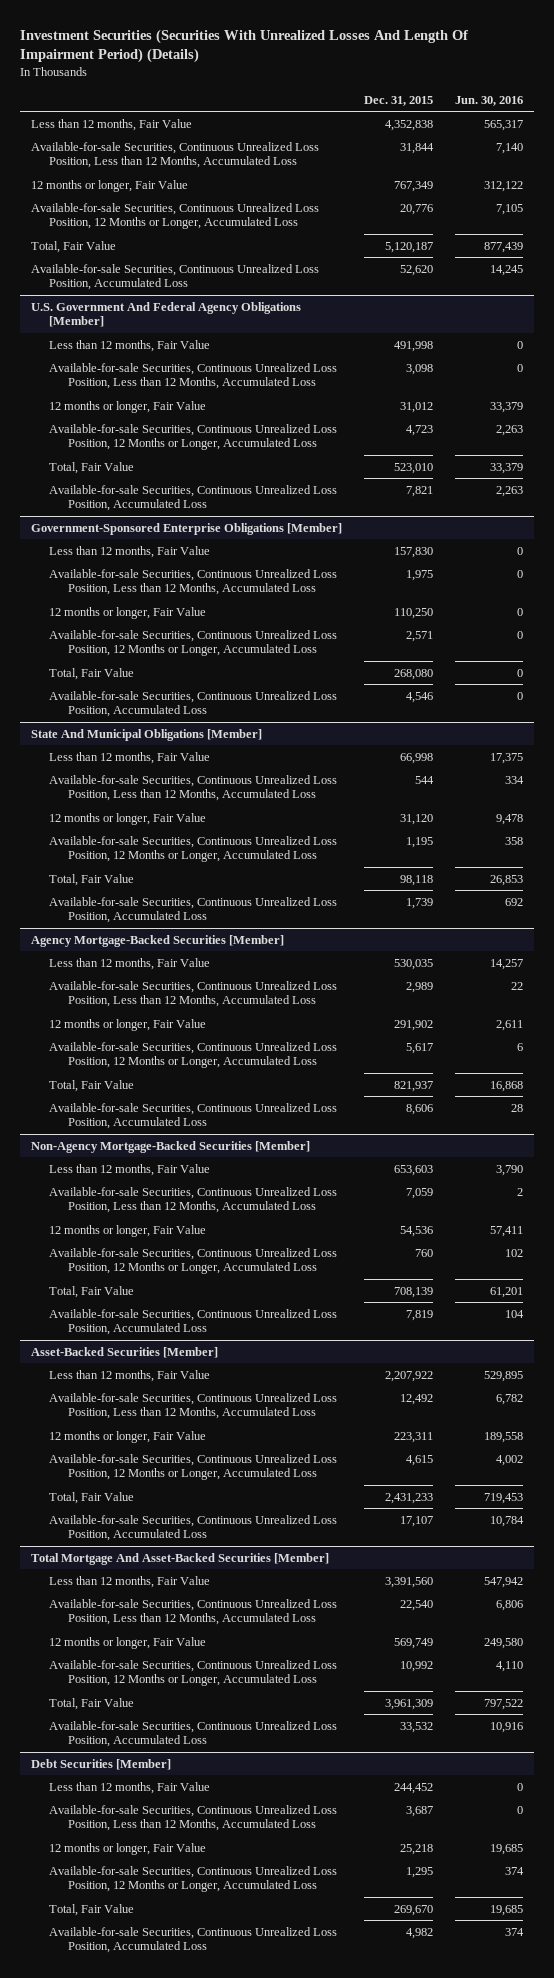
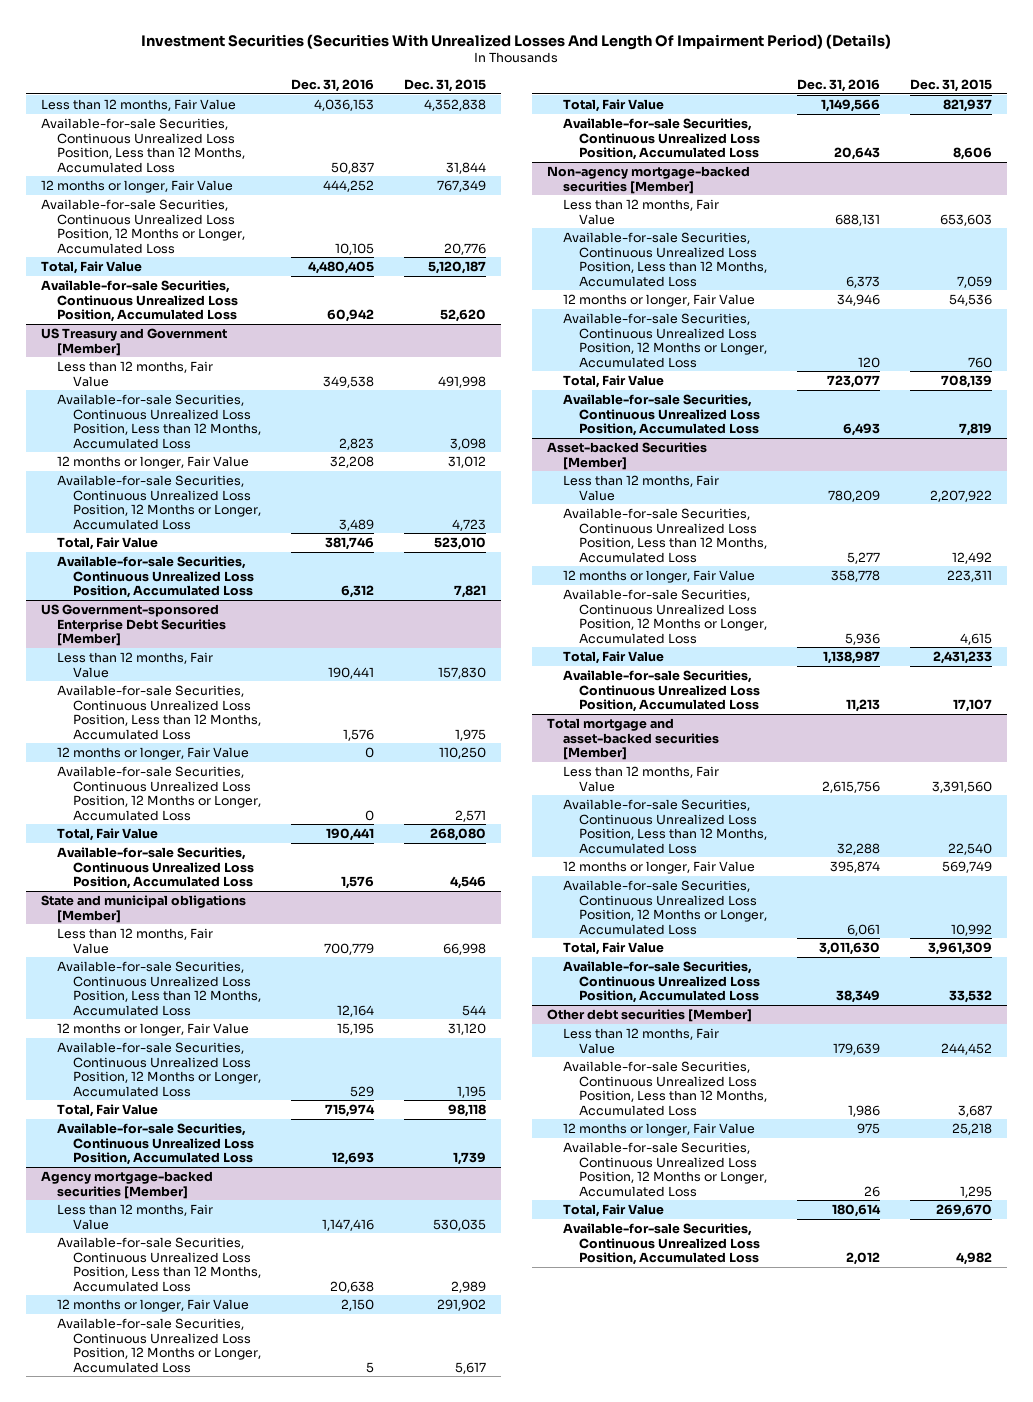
[455,95,524,106] Jun. 30, 2016 -> none
none -> [291,78,375,92] Dec. 31, 2016
[31,301,302,328] U.S. Government And Federal Agency Obligations [Member] -> [41,327,228,356] US Treasury and Government [Member]
[31,522,343,535] Government-Sponsored Enterprise Obligations [Member] -> [41,603,227,647] US Government-sponsored Enterprise Debt Securities [Member]
[31,728,263,741] State And Municipal Obligations [Member] -> [41,894,247,923] State and municipal obligations [Member]
[31,934,285,947] Agency Mortgage-Backed Securities [Member] -> [41,1170,214,1199] Agency mortgage-backed securities [Member]
[31,1140,311,1153] Non-Agency Mortgage-Backed Securities [Member] -> [547,165,751,194] Non-agency mortgage-backed securities [Member]
[31,1346,219,1358] Asset-Backed Securities [Member] -> [547,441,708,470] Asset-backed Securities [Member]
[31,1552,330,1565] Total Mortgage And Asset-Backed Securities [Member] -> [547,717,720,761] Total mortgage and asset-backed securities [Member]
[31,1758,172,1770] Debt Securities [Member] -> [547,1008,753,1022] Other debt securities [Member]

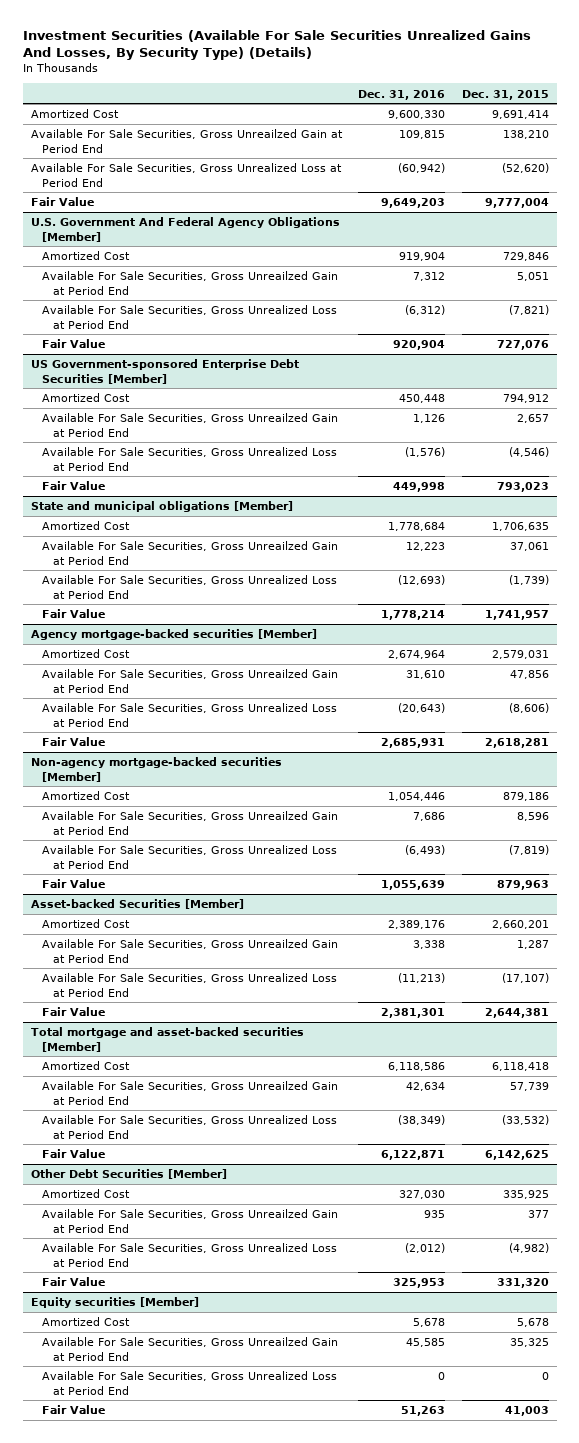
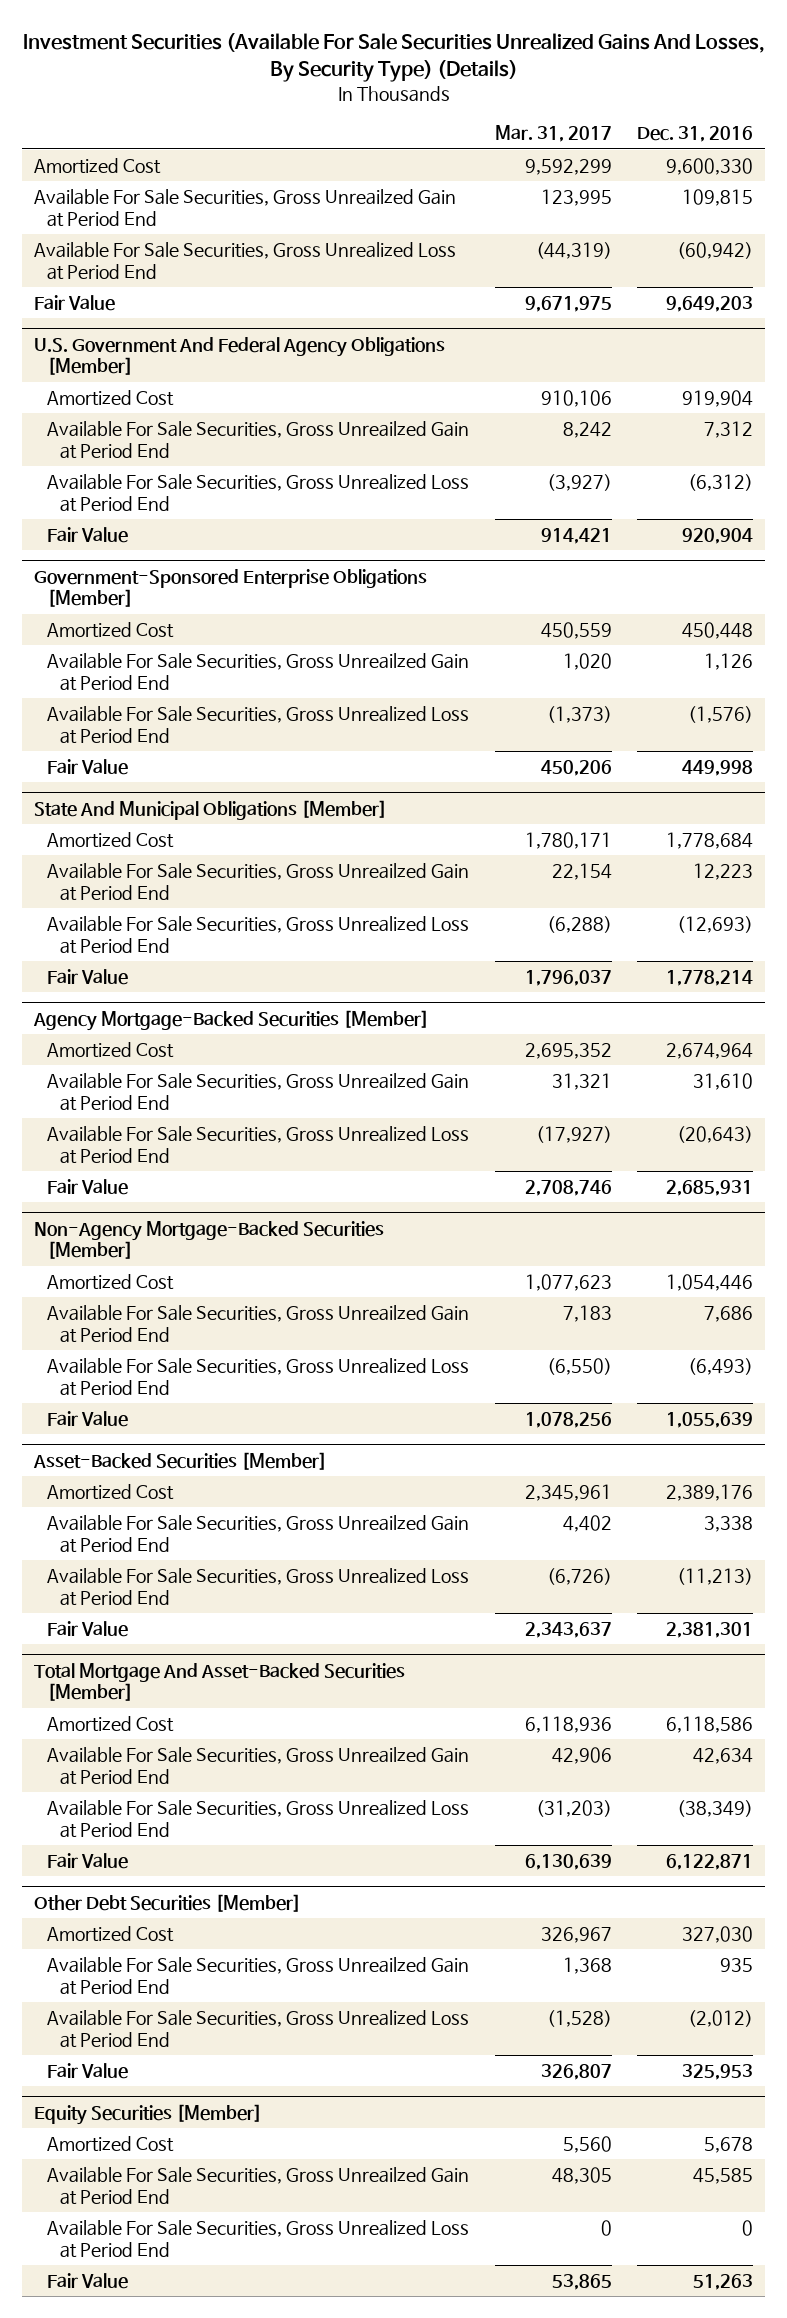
[461,89,549,100] Dec. 31, 2015 -> none
none -> [494,125,612,143] Mar. 31, 2017
[30,359,299,384] US Government-sponsored Enterprise Debt Securities [Member] -> [34,568,428,608] Government-Sponsored Enterprise Obligations [Member]
[30,501,293,513] State and municipal obligations [Member] -> [34,799,388,820] State And Municipal Obligations [Member]
[30,629,317,641] Agency mortgage-backed securities [Member] -> [33,1009,430,1031] Agency Mortgage-Backed Securities [Member]
[30,757,282,782] Non-agency mortgage-backed securities [Member] -> [34,1220,385,1260] Non-Agency Mortgage-Backed Securities [Member]
[30,899,244,910] Asset-backed Securities [Member] -> [33,1451,328,1470] Asset-Backed Securities [Member]
[30,1027,304,1052] Total mortgage and asset-backed securities [Member] -> [34,1662,406,1702] Total Mortgage And Asset-Backed Securities [Member]
[30,1297,199,1309] Equity securities [Member] -> [34,2103,263,2125] Equity Securities [Member]

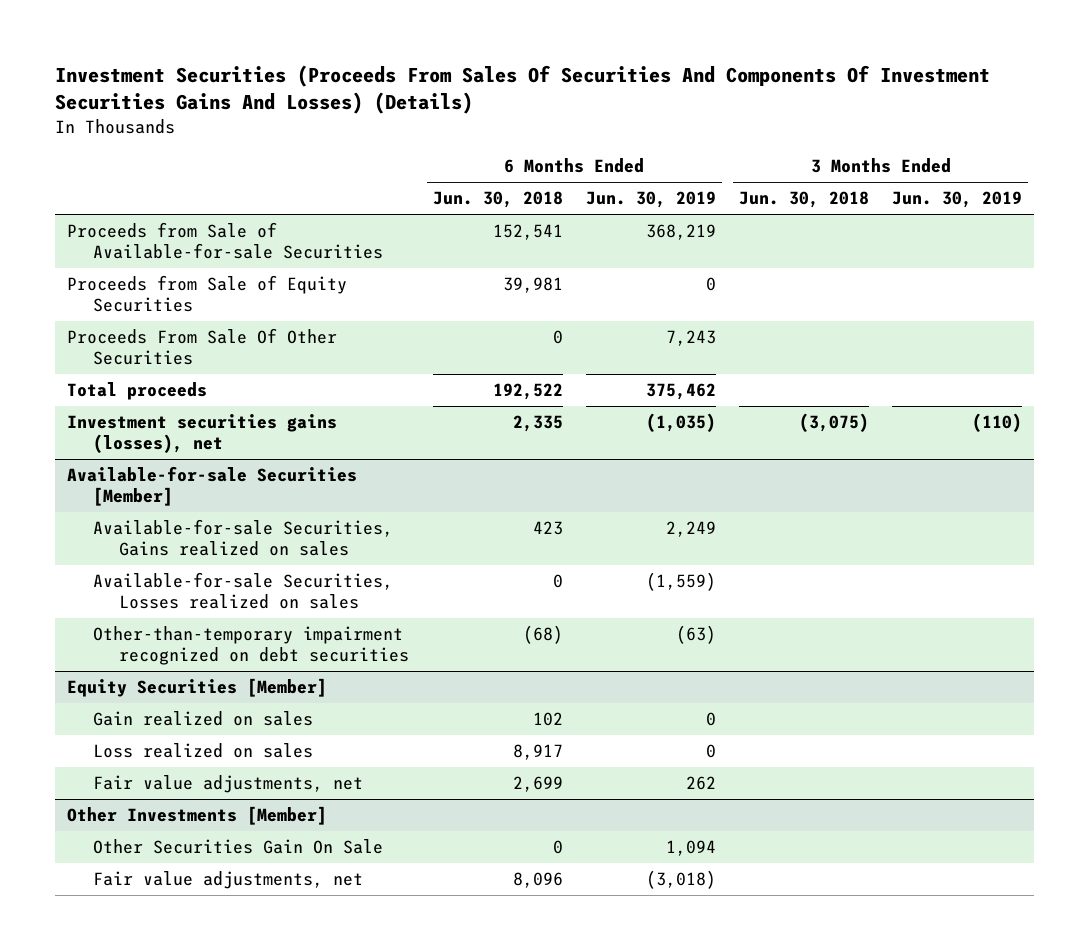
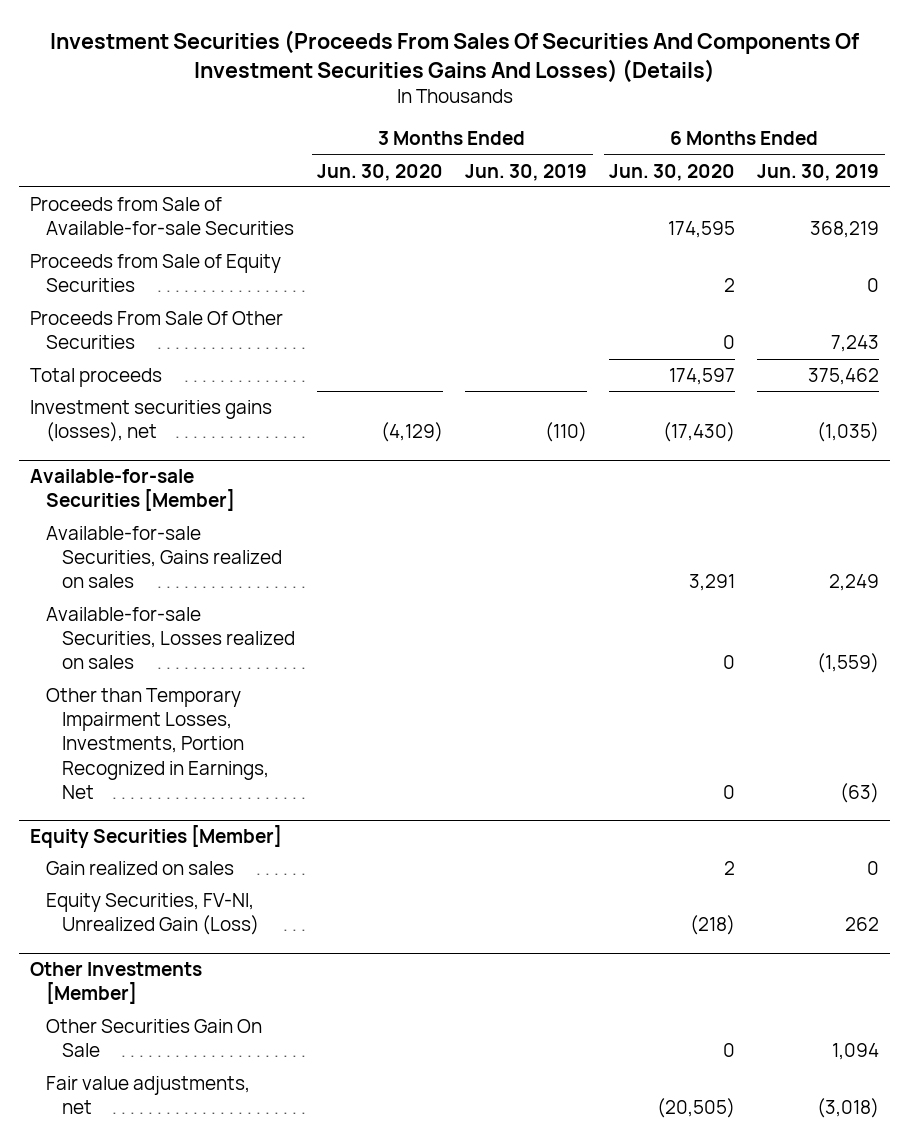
[432,191,563,209] Jun. 30, 2018 -> none
[739,191,870,209] Jun. 30, 2018 -> none
none -> [317,163,444,181] Jun. 30, 2020
none -> [609,163,736,181] Jun. 30, 2020
[93,626,410,665] Other-than-temporary impairment recognized on debt securities -> [46,688,270,799] Other than Temporary Impairment Losses, Investments, Portion Recognized in Earnings, Net
[93,743,314,759] Loss realized on sales -> none
[93,775,364,794] Fair value adjustments, net -> [46,893,260,936] Equity Securities, FV-NI, Unrealized Gain (Loss)

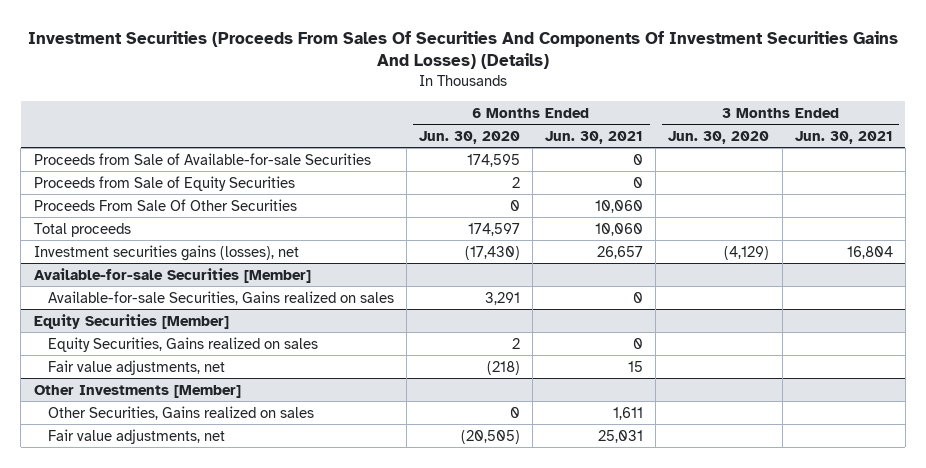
[465,163,588,181] Jun. 30, 2019 -> none
[757,163,880,181] Jun. 30, 2019 -> none
none -> [545,130,644,144] Jun. 30, 2021
none -> [794,130,893,144] Jun. 30, 2021
[46,607,296,670] Available-for-sale Securities, Losses realized on sales -> none
[46,688,270,799] Other than Temporary Impairment Losses, Investments, Portion Recognized in Earnings, Net -> none
[46,861,235,876] Gain realized on sales -> [47,336,318,352] Equity Securities, Gains realized on sales
[46,893,260,936] Equity Securities, FV-NI, Unrealized Gain (Loss) -> [47,359,225,375] Fair value adjustments, net
[46,1019,263,1058] Other Securities Gain On Sale -> [47,405,314,420] Other Securities, Gains realized on sales

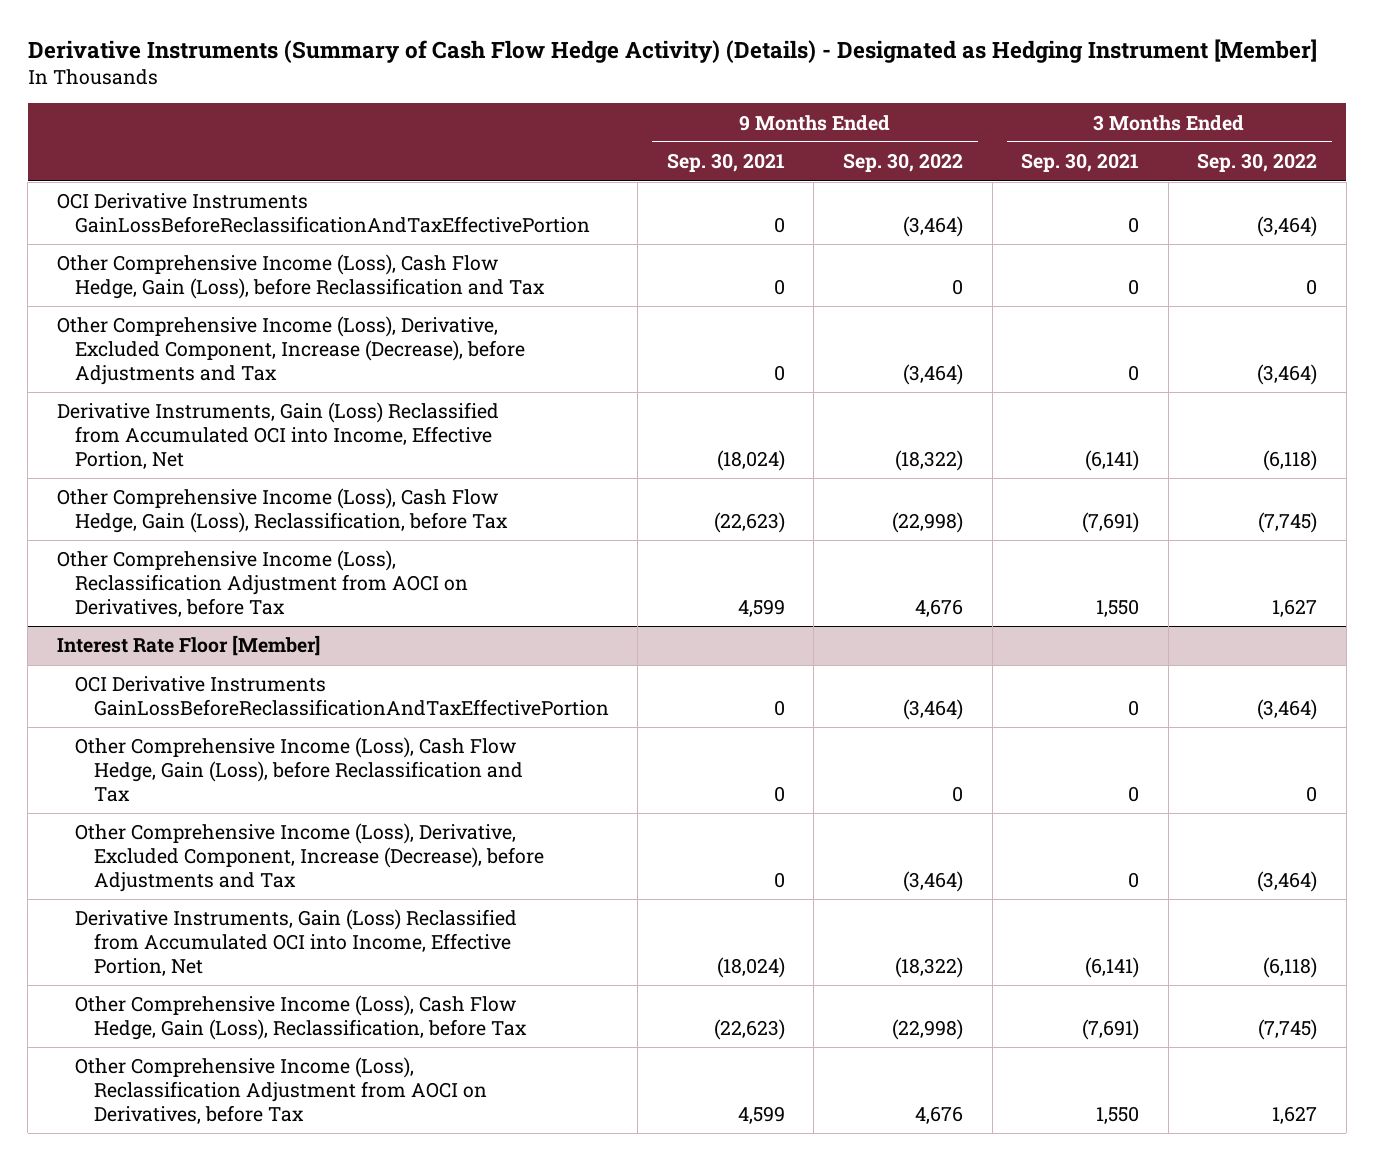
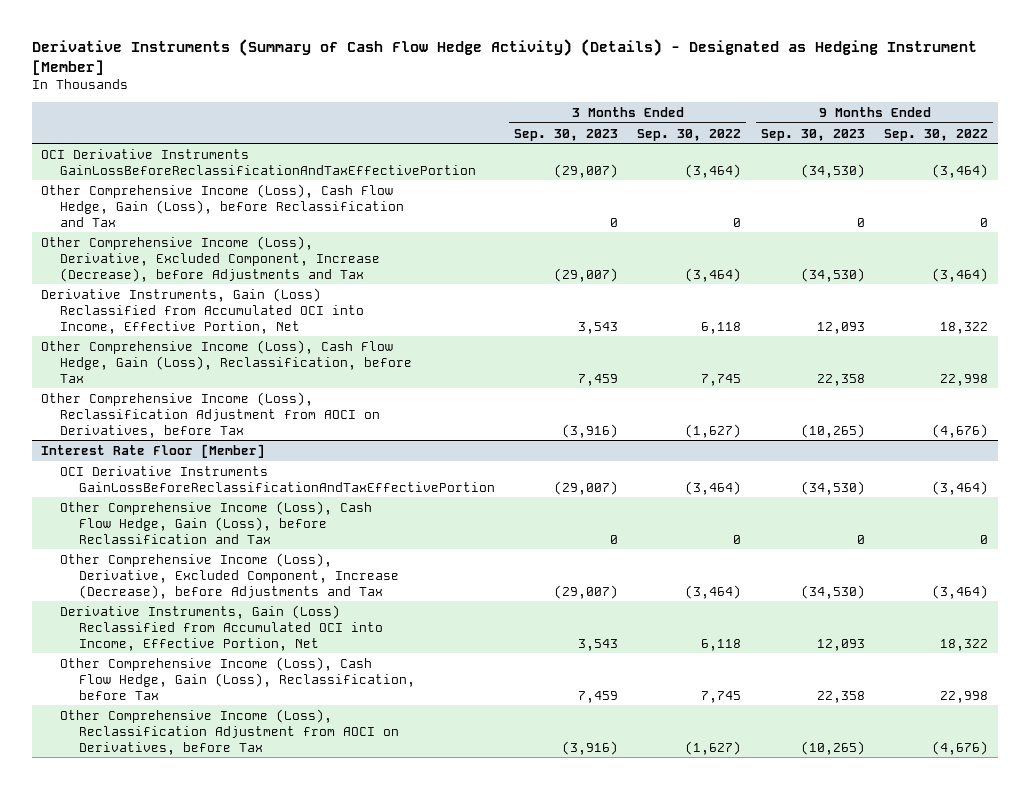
[666,153,785,173] Sep. 30, 2021 -> none
[1021,153,1140,173] Sep. 30, 2021 -> none
none -> [514,128,619,141] Sep. 30, 2023
none -> [760,128,865,141] Sep. 30, 2023
[895,449,964,471] (18,322) -> [940,321,989,334] 18,322
[1263,449,1318,471] (6,118) -> [701,321,742,334] 6,118
[892,512,964,534] (22,998) -> [940,373,989,386] 22,998
[1258,512,1318,534] (7,745) -> [701,373,742,386] 7,745
[915,598,964,617] 4,676 -> [932,423,989,438] (4,676)
[1272,598,1318,617] 1,627 -> [685,423,742,438] (1,627)
[895,956,964,978] (18,322) -> [940,638,989,651] 18,322
[1263,956,1318,978] (6,118) -> [701,638,742,651] 6,118
[892,1019,964,1041] (22,998) -> [940,690,989,703] 22,998
[1258,1019,1318,1041] (7,745) -> [701,690,742,703] 7,745
[915,1105,964,1124] 4,676 -> [932,740,989,755] (4,676)
[1272,1105,1318,1124] 1,627 -> [685,740,742,755] (1,627)

